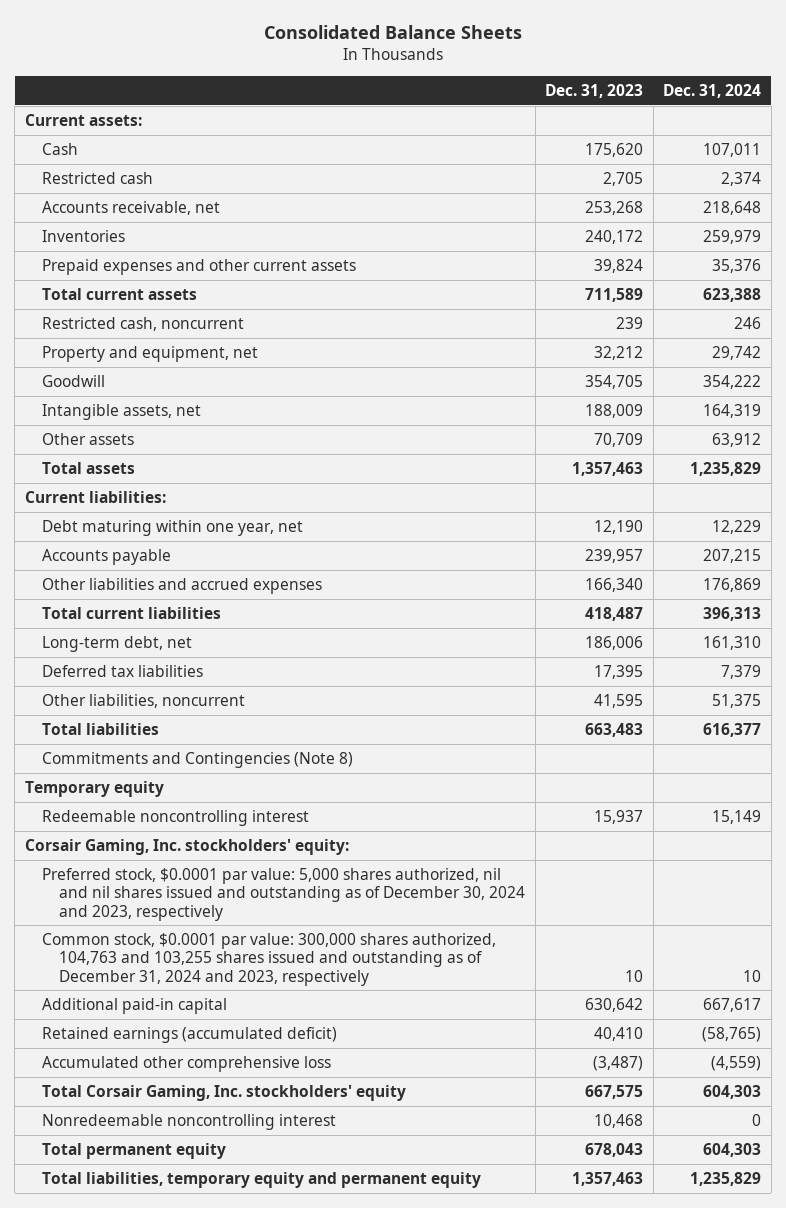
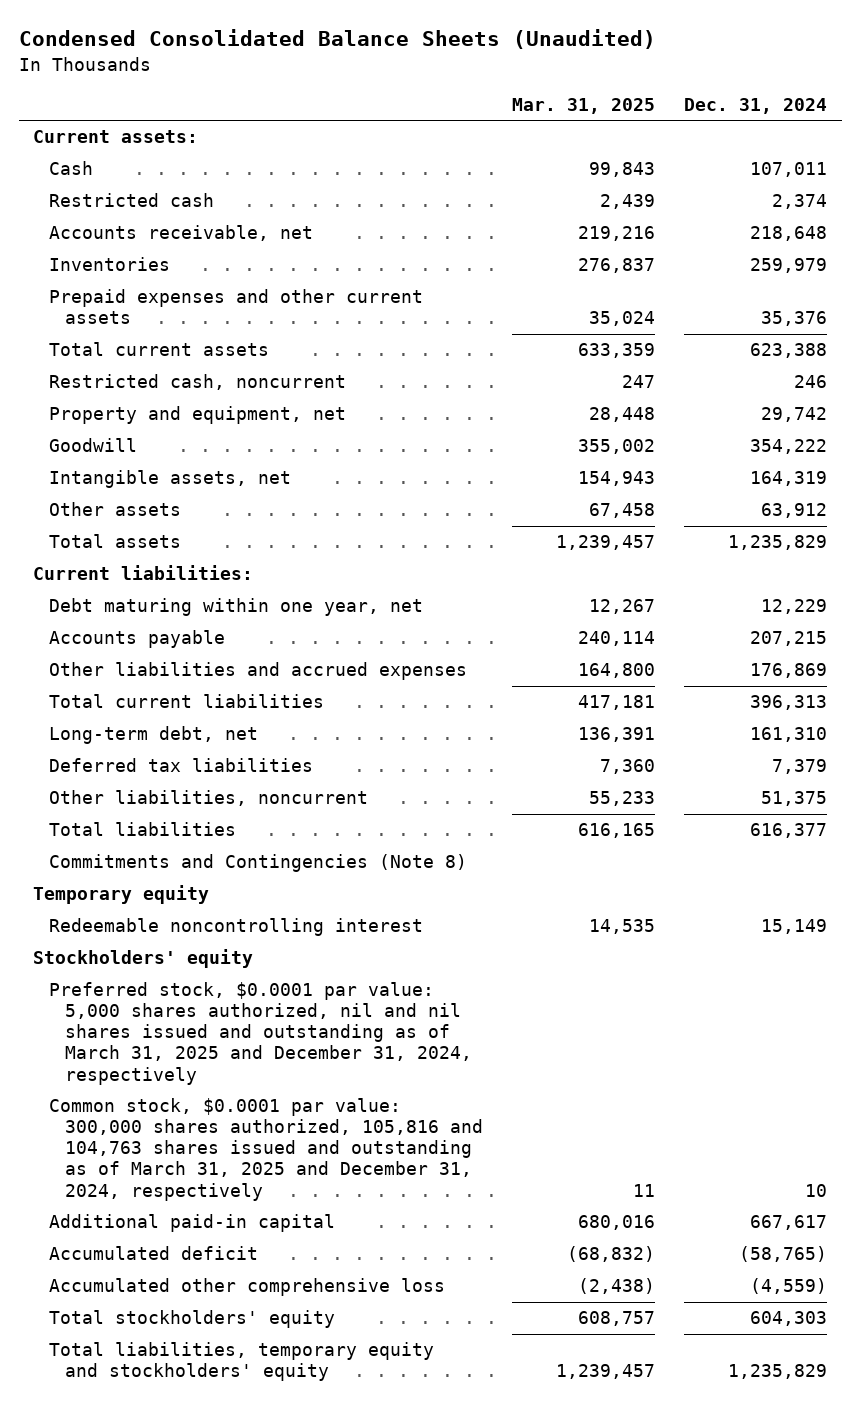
[264,24,523,39] Consolidated Balance Sheets -> [18,29,656,50] Condensed Consolidated Balance Sheets (Unaudited)
[545,83,644,98] Dec. 31, 2023 -> none
none -> [512,97,656,114] Mar. 31, 2025
[24,839,349,856] Corsair Gaming, Inc. stockholders' equity: -> [33,949,254,969] Stockholders' equity
[42,868,526,921] Preferred stock, $0.0001 par value: 5,000 shares authorized, nil and nil shares issued and outstanding as of December 30, 2024 and 2023, respectively -> [49,982,472,1085] Preferred stock, $0.0001 par value: 5,000 shares authorized, nil and nil shares issued and outstanding as of March 31, 2025 and December 31, 2024, respectively
[42,933,497,986] Common stock, $0.0001 par value: 300,000 shares authorized, 104,763 and 103,255 shares issued and outstanding as of December 31, 2024 and 2023, respectively -> [49,1098,483,1201] Common stock, $0.0001 par value: 300,000 shares authorized, 105,816 and 104,763 shares issued and outstanding as of March 31, 2025 and December 31, 2024, respectively
[42,1027,338,1044] Retained earnings (accumulated deficit) -> [49,1246,259,1261] Accumulated deficit
[42,1114,337,1131] Nonredeemable noncontrolling interest -> none
[42,1143,227,1160] Total permanent equity -> none
[42,1085,407,1102] Total Corsair Gaming, Inc. stockholders' equity -> [49,1310,336,1329] Total stockholders' equity
[42,1172,482,1189] Total liabilities, temporary equity and permanent equity -> [49,1342,435,1382] Total liabilities, temporary equity and stockholders' equity

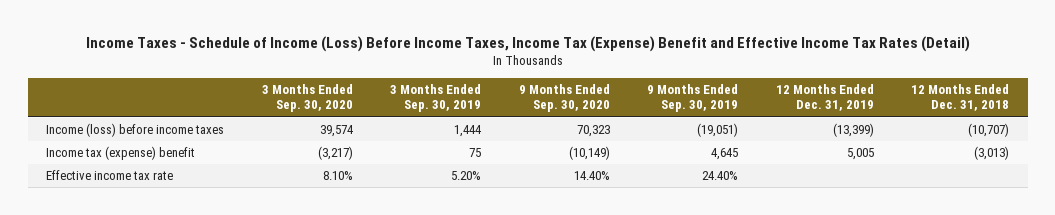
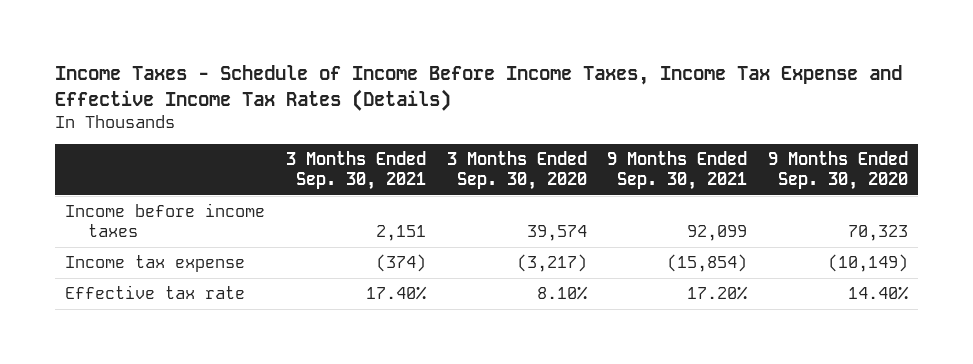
[85,35,970,52] Income Taxes - Schedule of Income (Loss) Before Income Taxes, Income Tax (Expense) Benefit and Effective Income Tax Rates (Detail) -> [54,65,902,111] Income Taxes - Schedule of Income Before Income Taxes, Income Tax Expense and Effective Income Tax Rates (Details)
[390,84,482,113] 3 Months Ended Sep. 30, 2019 -> none
[647,84,739,113] 9 Months Ended Sep. 30, 2019 -> none
[775,84,874,112] 12 Months Ended Dec. 31, 2019 -> none
[910,84,1009,112] 12 Months Ended Dec. 31, 2018 -> none
none -> [285,151,426,190] 3 Months Ended Sep. 30, 2021
none -> [607,151,748,190] 9 Months Ended Sep. 30, 2021
[46,123,225,138] Income (loss) before income taxes -> [65,203,266,237] Income before income taxes
[46,146,196,161] Income tax (expense) benefit -> [65,255,246,273] Income tax expense
[46,170,174,181] Effective income tax rate -> [65,285,246,300] Effective tax rate

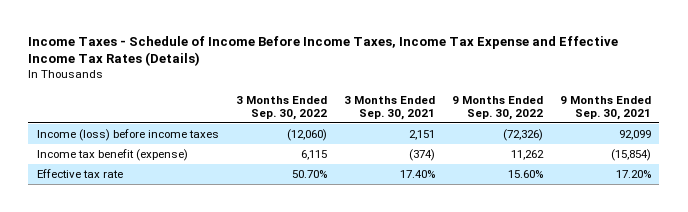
[446,151,587,190] 3 Months Ended Sep. 30, 2020 -> none
[767,151,908,190] 9 Months Ended Sep. 30, 2020 -> none
none -> [235,95,327,121] 3 Months Ended Sep. 30, 2022
none -> [451,95,543,121] 9 Months Ended Sep. 30, 2022
[65,203,266,237] Income before income taxes -> [36,128,219,141] Income (loss) before income taxes
[65,255,246,273] Income tax expense -> [36,148,188,161] Income tax benefit (expense)

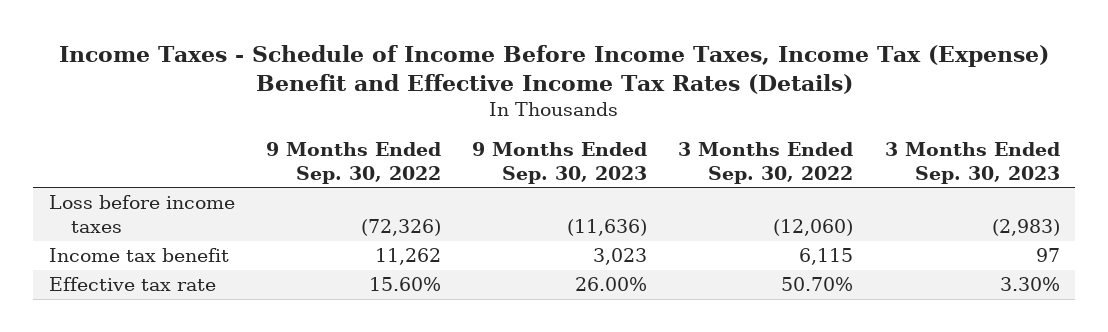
[28,35,619,67] Income Taxes - Schedule of Income Before Income Taxes, Income Tax Expense and Effective Income Tax Rates (Details) -> [59,44,1050,94] Income Taxes - Schedule of Income Before Income Taxes, Income Tax (Expense) Benefit and Effective Income Tax Rates (Details)
[343,95,435,121] 3 Months Ended Sep. 30, 2021 -> none
[559,95,651,121] 9 Months Ended Sep. 30, 2021 -> none
none -> [472,141,648,184] 9 Months Ended Sep. 30, 2023
none -> [884,141,1060,184] 3 Months Ended Sep. 30, 2023
[36,128,219,141] Income (loss) before income taxes -> [48,195,235,233] Loss before income taxes
[36,148,188,161] Income tax benefit (expense) -> [48,248,229,263] Income tax benefit

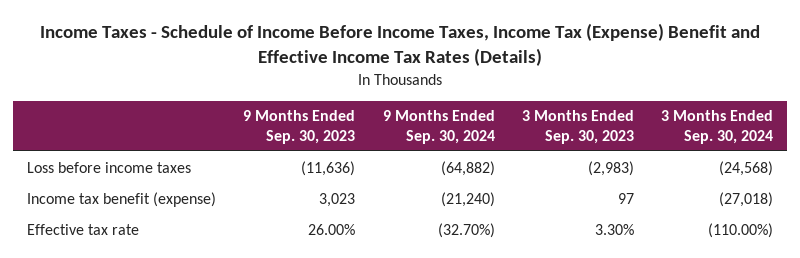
[265,141,441,184] 9 Months Ended Sep. 30, 2022 -> none
[678,141,854,184] 3 Months Ended Sep. 30, 2022 -> none
none -> [382,110,495,144] 9 Months Ended Sep. 30, 2024
none -> [661,110,774,144] 3 Months Ended Sep. 30, 2024
[48,248,229,263] Income tax benefit -> [27,191,217,207] Income tax benefit (expense)

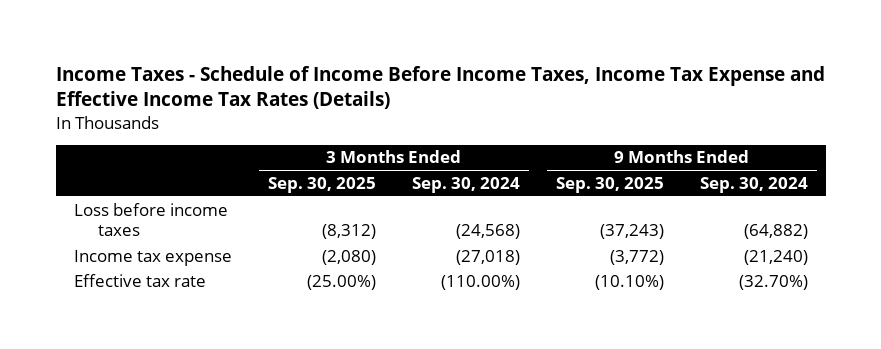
[40,23,761,67] Income Taxes - Schedule of Income Before Income Taxes, Income Tax (Expense) Benefit and Effective Income Tax Rates (Details) -> [55,66,825,110] Income Taxes - Schedule of Income Before Income Taxes, Income Tax Expense and Effective Income Tax Rates (Details)
[243,110,356,144] 9 Months Ended Sep. 30, 2023 -> none
[522,110,635,144] 3 Months Ended Sep. 30, 2023 -> none
none -> [267,176,376,193] Sep. 30, 2025
none -> [555,176,664,193] Sep. 30, 2025
[27,191,217,207] Income tax benefit (expense) -> [73,249,232,266] Income tax expense

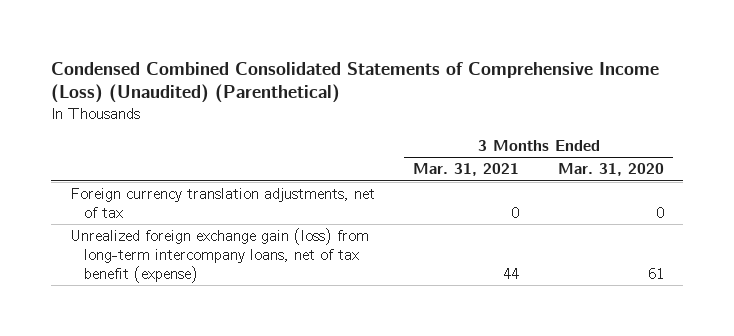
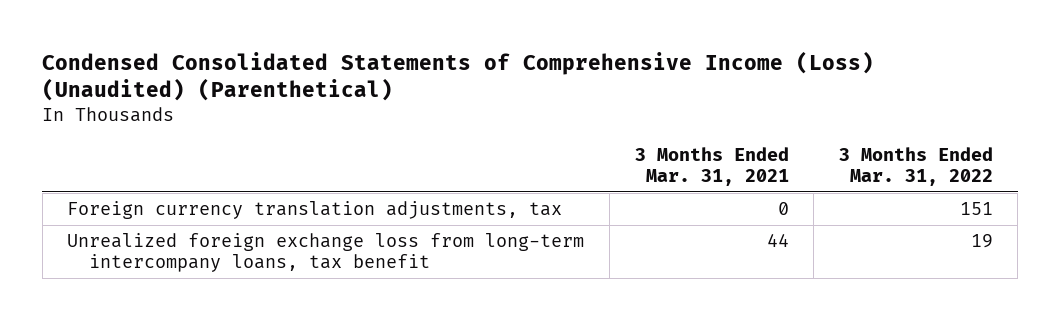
[50,61,659,104] Condensed Combined Consolidated Statements of Comprehensive Income (Loss) (Unaudited) (Parenthetical) -> [42,50,875,102] Condensed Consolidated Statements of Comprehensive Income (Loss) (Unaudited) (Parenthetical)
[557,163,664,177] Mar. 31, 2020 -> none
none -> [838,147,993,187] 3 Months Ended Mar. 31, 2022
[70,187,376,218] Foreign currency translation adjustments, net of tax -> [67,200,563,219] Foreign currency translation adjustments, tax
[70,227,370,284] Unrealized foreign exchange gain (loss) from long-term intercompany loans, net of tax benefit (expense) -> [67,232,585,273] Unrealized foreign exchange loss from long-term intercompany loans, tax benefit

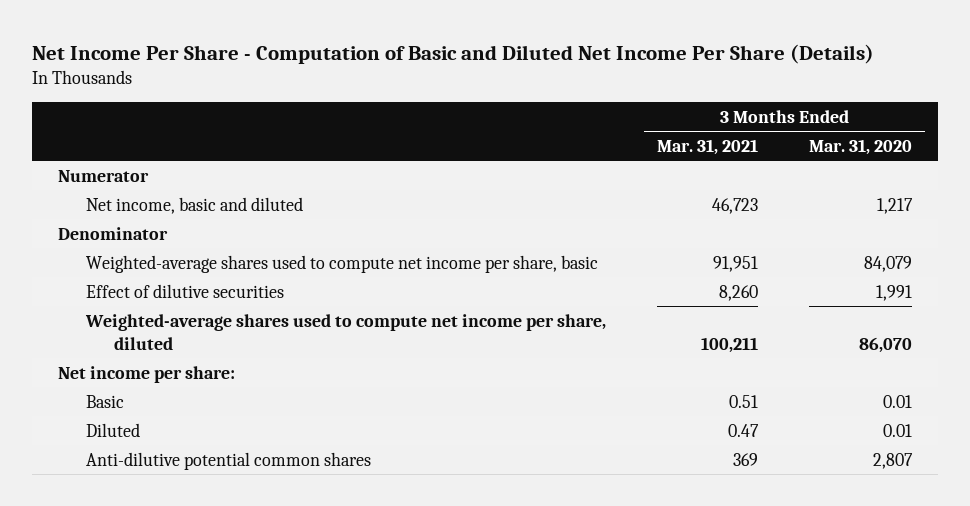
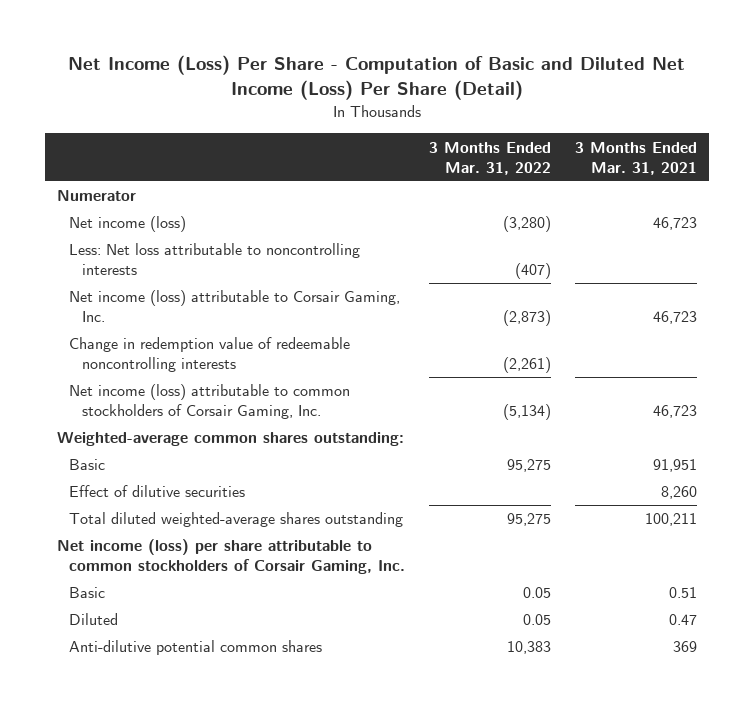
[32,44,875,65] Net Income Per Share - Computation of Basic and Diluted Net Income Per Share (Details) -> [67,55,685,101] Net Income (Loss) Per Share - Computation of Basic and Diluted Net Income (Loss) Per Share (Detail)
[809,138,913,155] Mar. 31, 2020 -> none
none -> [428,141,551,175] 3 Months Ended Mar. 31, 2022
none -> [69,216,187,233] Net income (loss)
none -> [69,243,361,276] Less: Net loss attributable to noncontrolling interests
[85,196,303,214] Net income, basic and diluted -> [69,290,401,323] Net income (loss) attributable to Corsair Gaming, Inc.
none -> [69,337,351,373] Change in redemption value of redeemable noncontrolling interests
none -> [69,384,351,420] Net income (loss) attributable to common stockholders of Corsair Gaming, Inc.
[57,226,168,240] Denominator -> [56,432,404,447] Weighted-average common shares outstanding:
[85,254,598,273] Weighted-average shares used to compute net income per share, basic -> [69,459,106,471] Basic
[84,313,606,350] Weighted-average shares used to compute net income per share, diluted -> [69,512,404,528] Total diluted weighted-average shares outstanding
[57,365,235,383] Net income per share: -> [56,539,406,575] Net income (loss) per share attributable to common stockholders of Corsair Gaming, Inc.

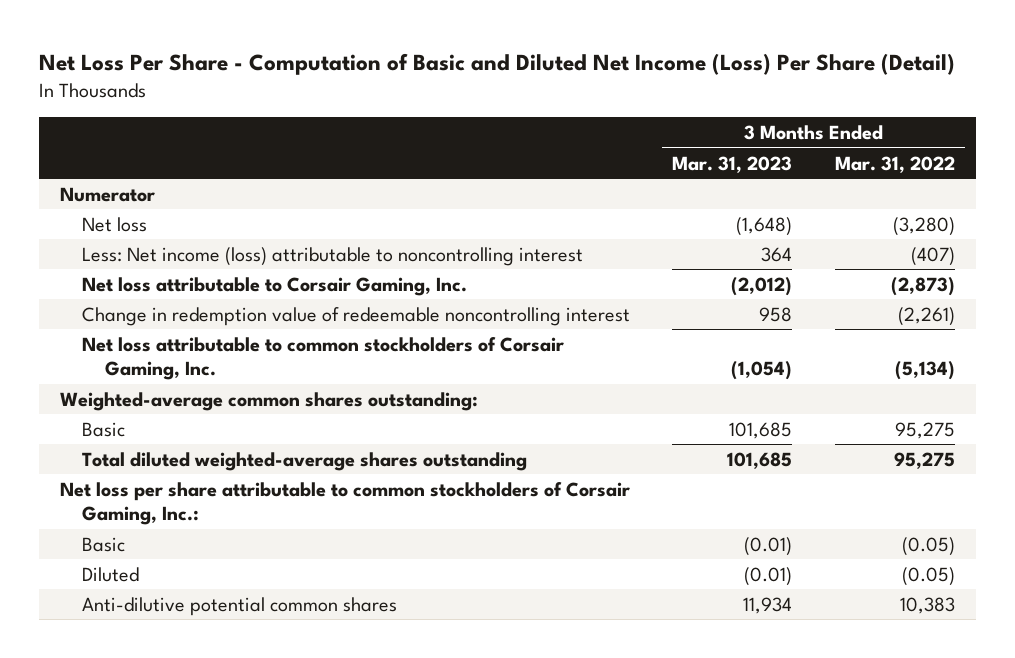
[67,55,685,101] Net Income (Loss) Per Share - Computation of Basic and Diluted Net Income (Loss) Per Share (Detail) -> [38,53,955,76] Net Loss Per Share - Computation of Basic and Diluted Net Income (Loss) Per Share (Detail)
[574,141,697,175] 3 Months Ended Mar. 31, 2021 -> none
none -> [672,155,793,173] Mar. 31, 2023
[69,216,187,233] Net income (loss) -> [82,216,148,232] Net loss
[69,243,361,276] Less: Net loss attributable to noncontrolling interests -> [82,246,584,266] Less: Net income (loss) attributable to noncontrolling interest
[69,290,401,323] Net income (loss) attributable to Corsair Gaming, Inc. -> [82,276,468,296] Net loss attributable to Corsair Gaming, Inc.
[69,337,351,373] Change in redemption value of redeemable noncontrolling interests -> [82,306,631,326] Change in redemption value of redeemable noncontrolling interest
[69,384,351,420] Net income (loss) attributable to common stockholders of Corsair Gaming, Inc. -> [82,336,565,381] Net loss attributable to common stockholders of Corsair Gaming, Inc.
[69,485,246,498] Effect of dilutive securities -> none
[56,539,406,575] Net income (loss) per share attributable to common stockholders of Corsair Gaming, Inc. -> [59,481,630,526] Net loss per share attributable to common stockholders of Corsair Gaming, Inc.:
[522,587,551,599] 0.05 -> [901,536,955,556] (0.05)
[522,614,551,626] 0.05 -> [901,566,955,586] (0.05)

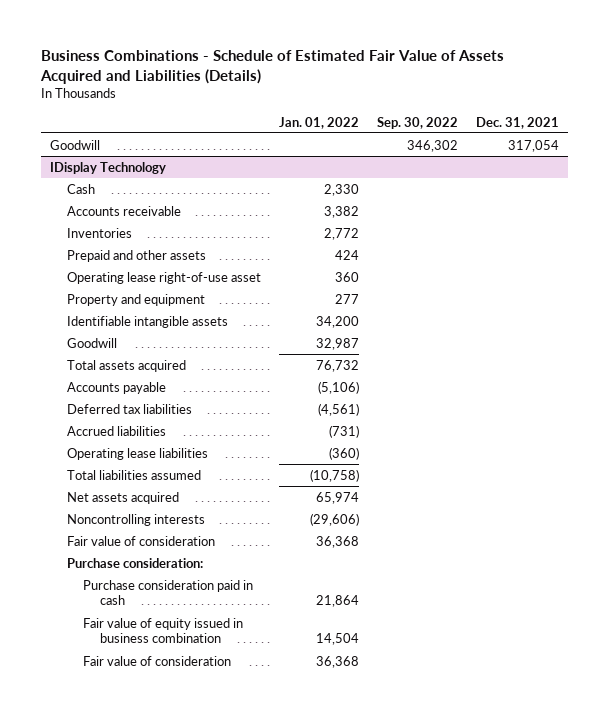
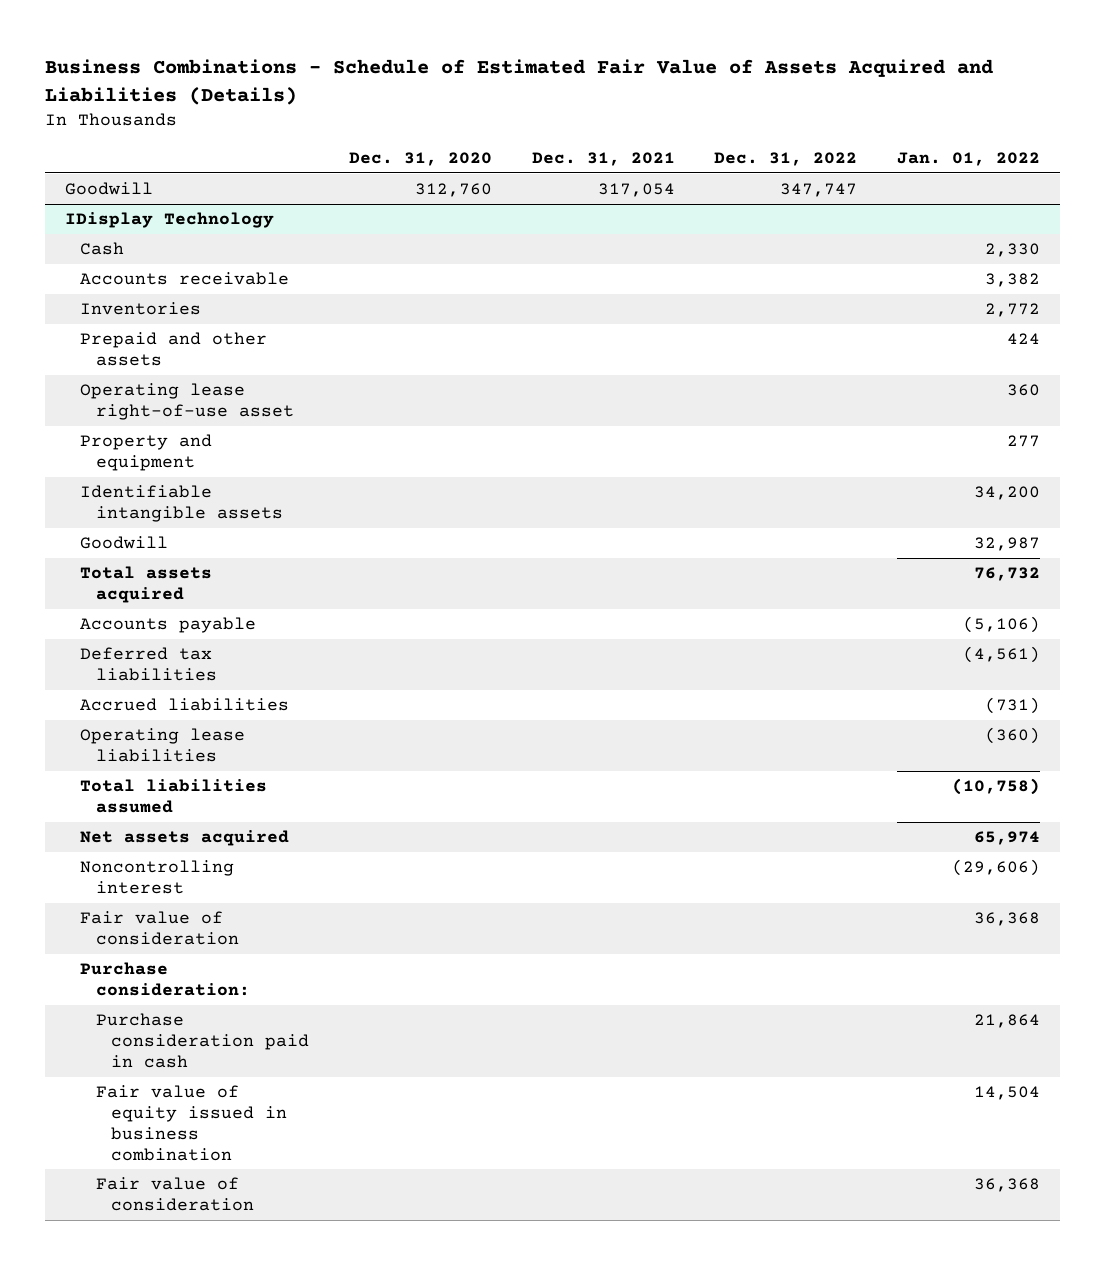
[376,116,458,129] Sep. 30, 2022 -> none
none -> [348,151,492,166] Dec. 31, 2020
none -> [714,151,858,166] Dec. 31, 2022
[66,513,205,526] Noncontrolling interests -> [80,860,235,894] Noncontrolling interest

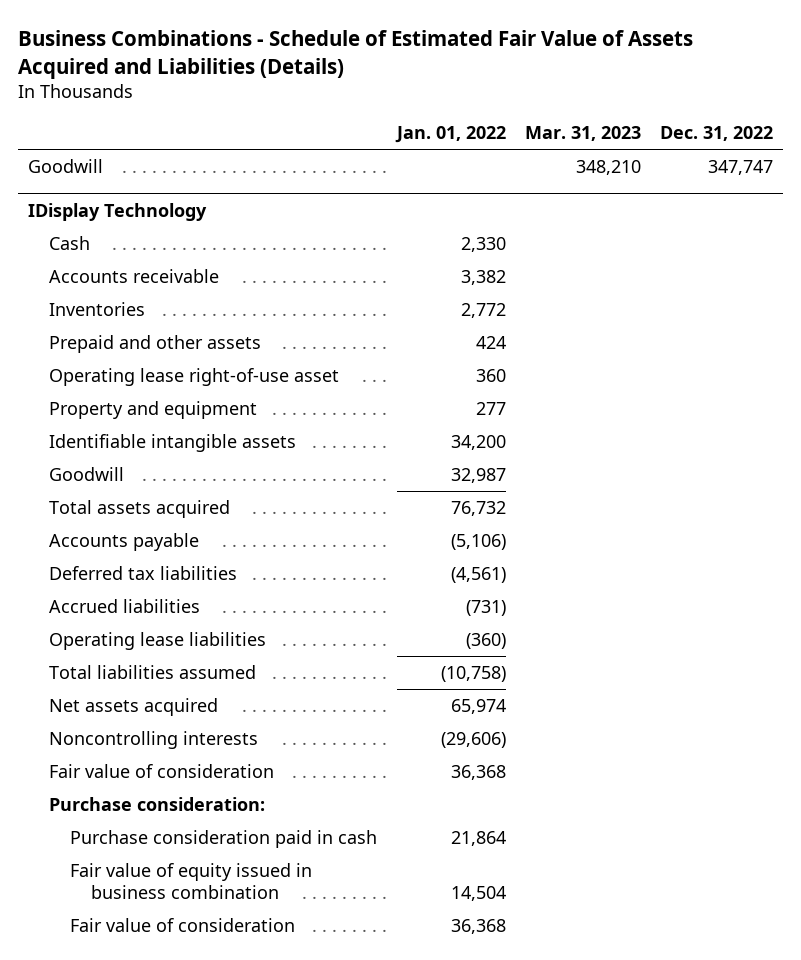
[348,151,492,166] Dec. 31, 2020 -> none
[531,151,675,166] Dec. 31, 2021 -> none
none -> [524,126,641,142] Mar. 31, 2023
[80,860,235,894] Noncontrolling interest -> [48,731,258,750] Noncontrolling interests

